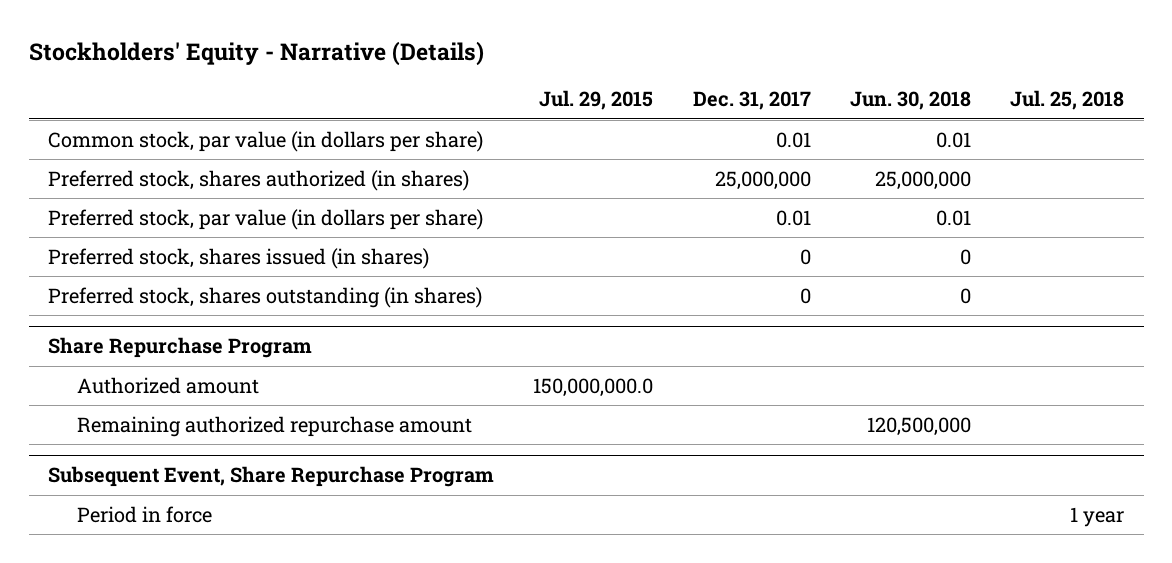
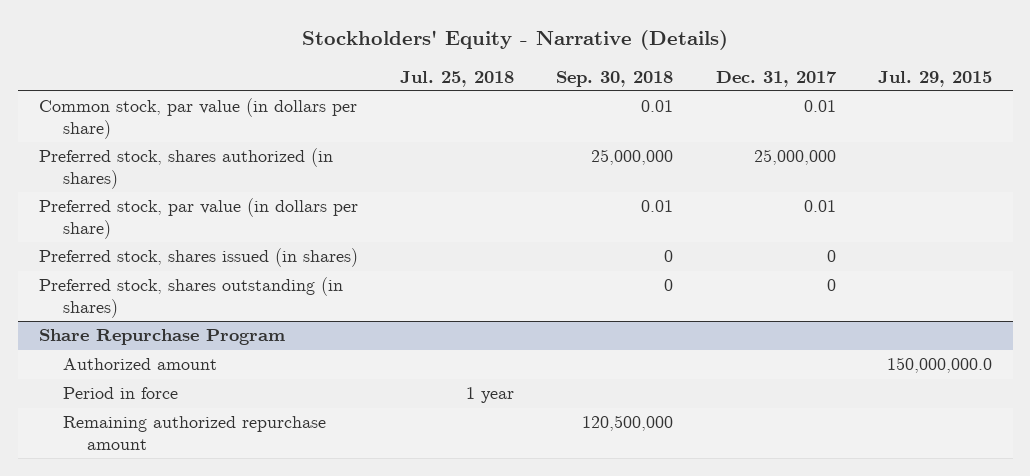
[849,91,971,111] Jun. 30, 2018 -> none
none -> [556,70,674,87] Sep. 30, 2018
[48,466,495,488] Subsequent Event, Share Repurchase Program -> none
[76,415,472,437] Remaining authorized repurchase amount -> [62,416,326,450] Remaining authorized repurchase amount

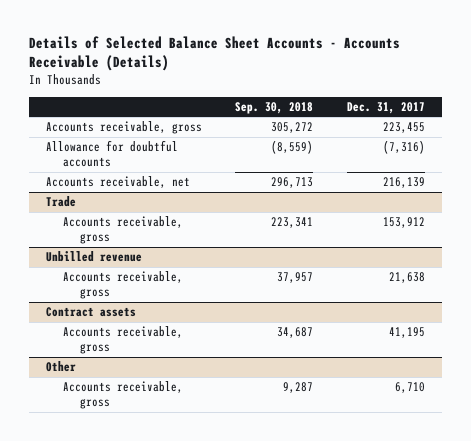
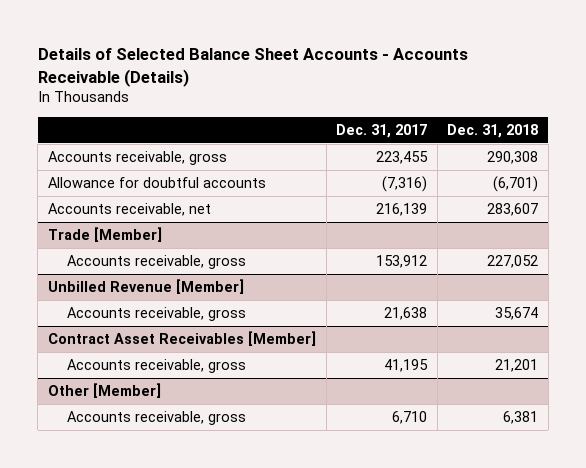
[235,101,314,114] Sep. 30, 2018 -> none
none -> [447,123,539,138] Dec. 31, 2018
[45,196,76,208] Trade -> [48,227,163,243] Trade [Member]
[45,251,142,263] Unbilled revenue -> [48,279,245,295] Unbilled Revenue [Member]
[45,307,136,318] Contract assets -> [48,331,317,347] Contract Asset Receivables [Member]
[45,361,76,373] Other -> [48,383,162,399] Other [Member]

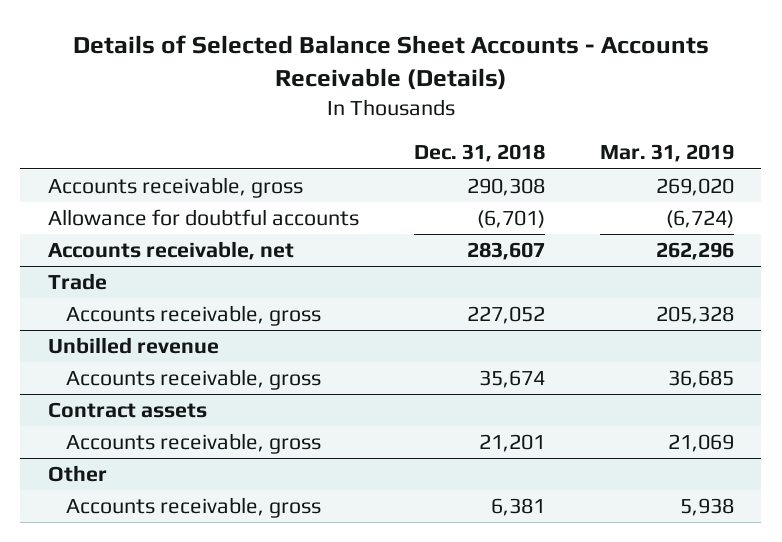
[336,123,428,138] Dec. 31, 2017 -> none
none -> [599,144,734,163] Mar. 31, 2019
[48,227,163,243] Trade [Member] -> [47,273,107,291] Trade
[48,279,245,295] Unbilled Revenue [Member] -> [47,337,219,355] Unbilled revenue
[48,331,317,347] Contract Asset Receivables [Member] -> [47,402,207,419] Contract assets
[48,383,162,399] Other [Member] -> [47,465,107,483] Other

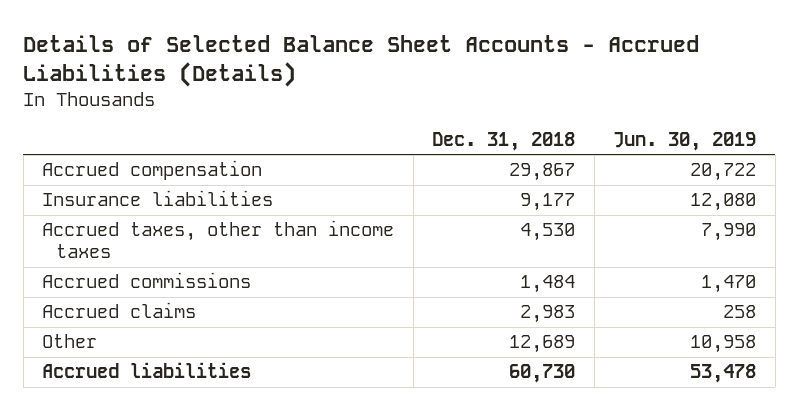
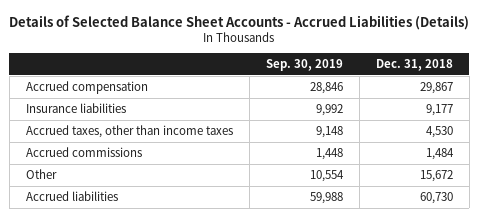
[613,131,757,151] Jun. 30, 2019 -> none
none -> [265,59,343,72] Sep. 30, 2019
[42,302,197,319] Accrued claims -> none
[509,335,576,354] 12,689 -> [419,169,453,182] 15,672

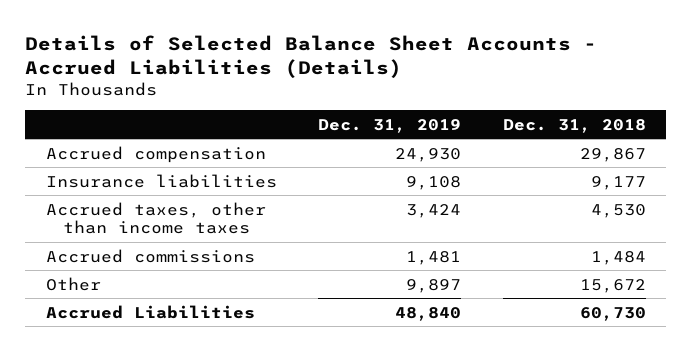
[265,59,343,72] Sep. 30, 2019 -> none
none -> [318,118,462,133] Dec. 31, 2019
[25,190,118,201] Accrued liabilities -> [46,304,256,319] Accrued Liabilities

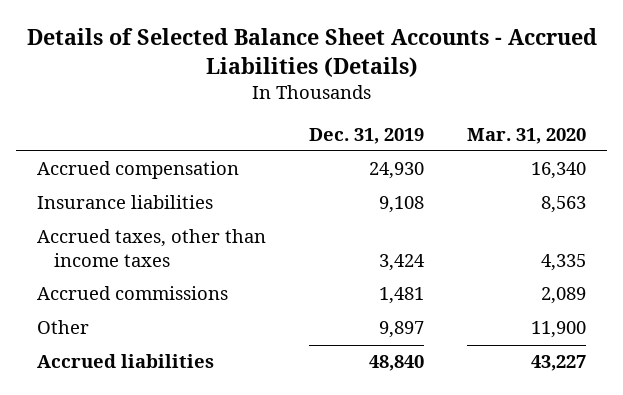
[502,118,646,133] Dec. 31, 2018 -> none
none -> [466,127,586,144] Mar. 31, 2020
[46,304,256,319] Accrued Liabilities -> [37,354,215,369] Accrued liabilities

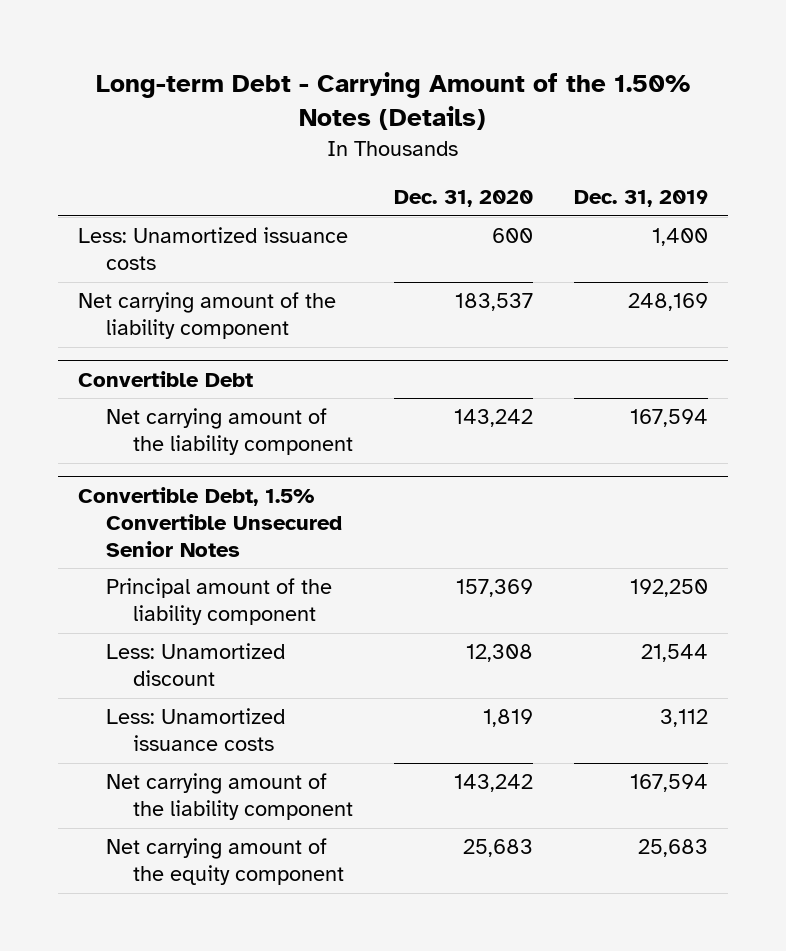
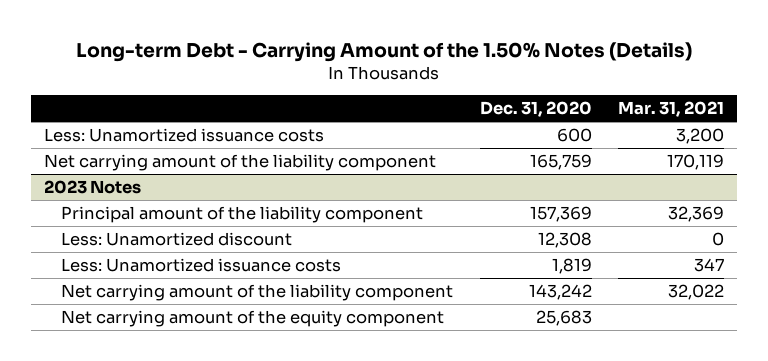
[573,190,708,208] Dec. 31, 2019 -> none
none -> [618,101,725,118] Mar. 31, 2021
[77,370,253,387] Convertible Debt -> none
[105,408,354,456] Net carrying amount of the liability component -> none
[77,486,342,557] Convertible Debt, 1.5% Convertible Unsecured Senior Notes -> none
[455,293,534,312] 183,537 -> [529,154,592,171] 165,759
none -> [44,180,142,195] 2023 Notes

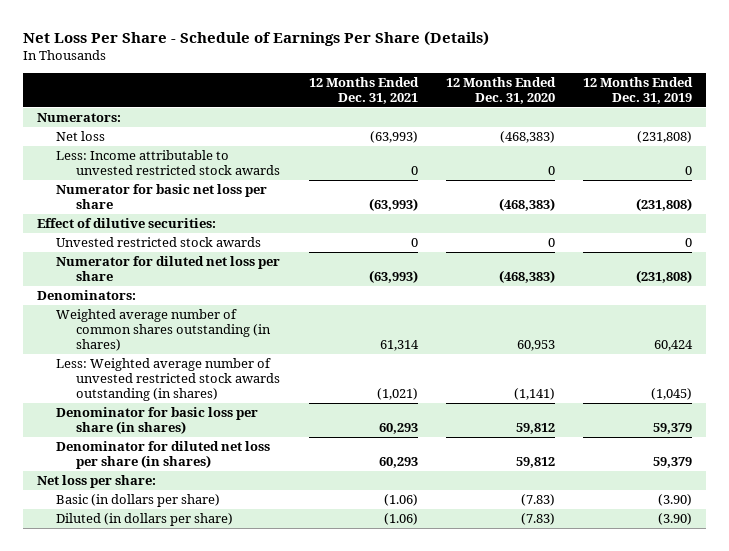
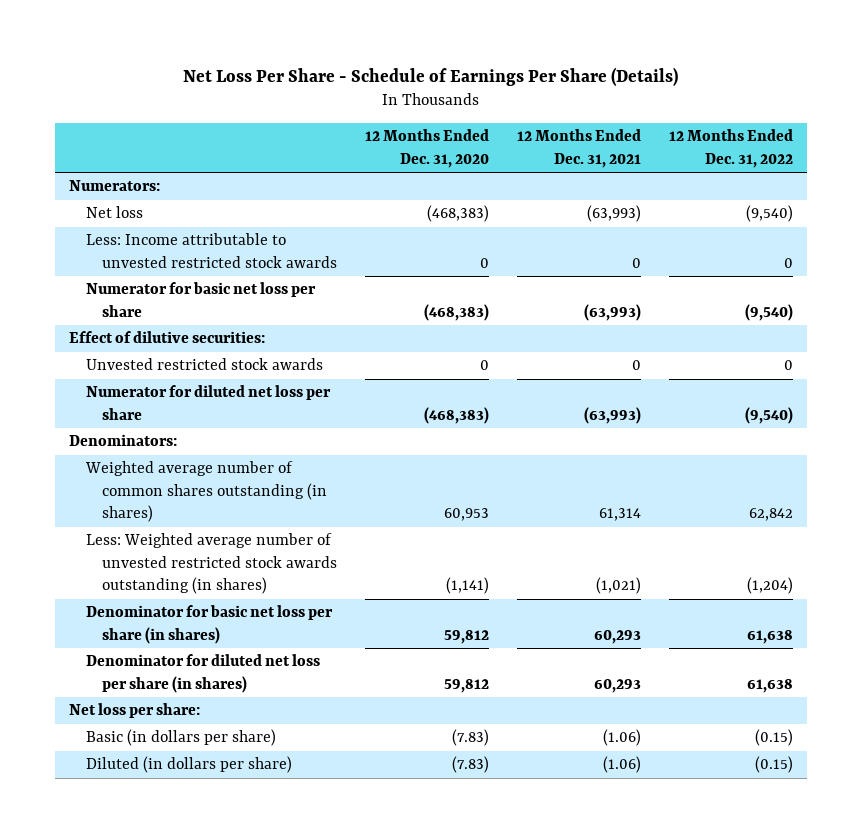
[582,76,693,105] 12 Months Ended Dec. 31, 2019 -> none
none -> [669,129,794,168] 12 Months Ended Dec. 31, 2022
[56,407,259,435] Denominator for basic loss per share (in shares) -> [85,605,333,644] Denominator for basic net loss per share (in shares)

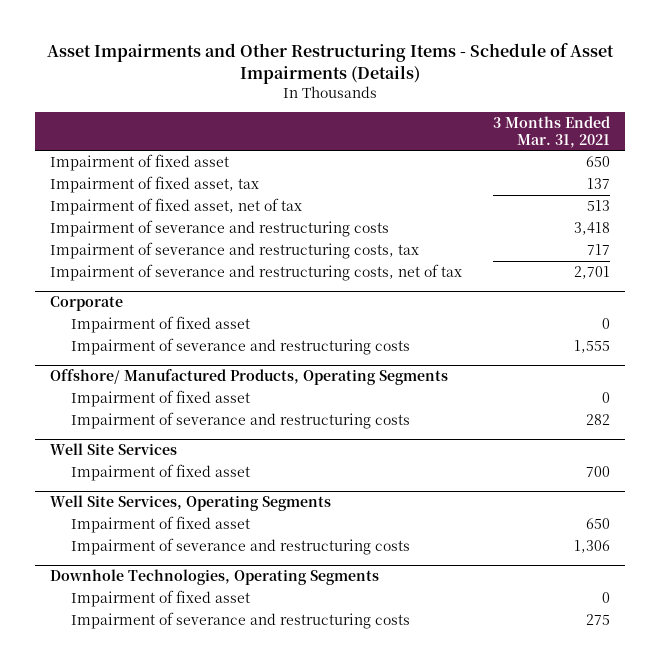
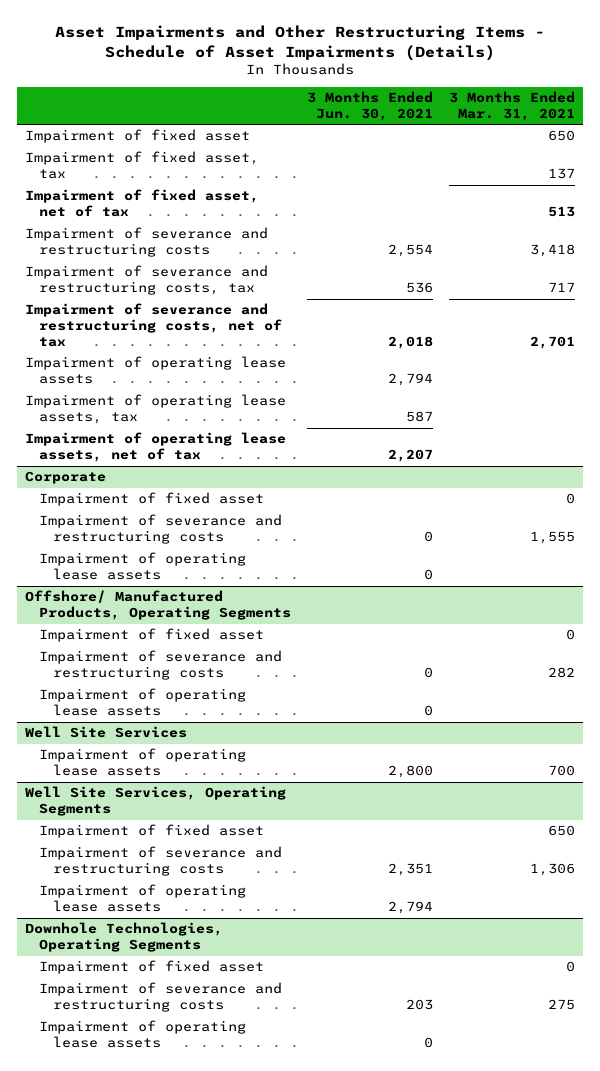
none -> [307,91,434,122] 3 Months Ended Jun. 30, 2021
none -> [24,356,286,385] Impairment of operating lease assets
none -> [24,394,286,425] Impairment of operating lease assets, tax
none -> [24,432,286,463] Impairment of operating lease assets, net of tax
none -> [39,552,247,581] Impairment of operating lease assets
none -> [39,688,247,717] Impairment of operating lease assets
[70,464,250,482] Impairment of fixed asset -> [39,748,247,777] Impairment of operating lease assets
none -> [39,884,247,913] Impairment of operating lease assets
none -> [39,1020,247,1049] Impairment of operating lease assets

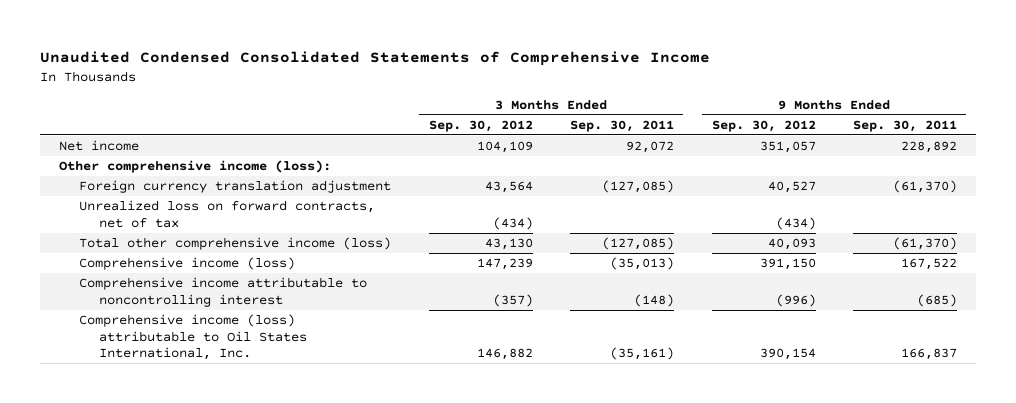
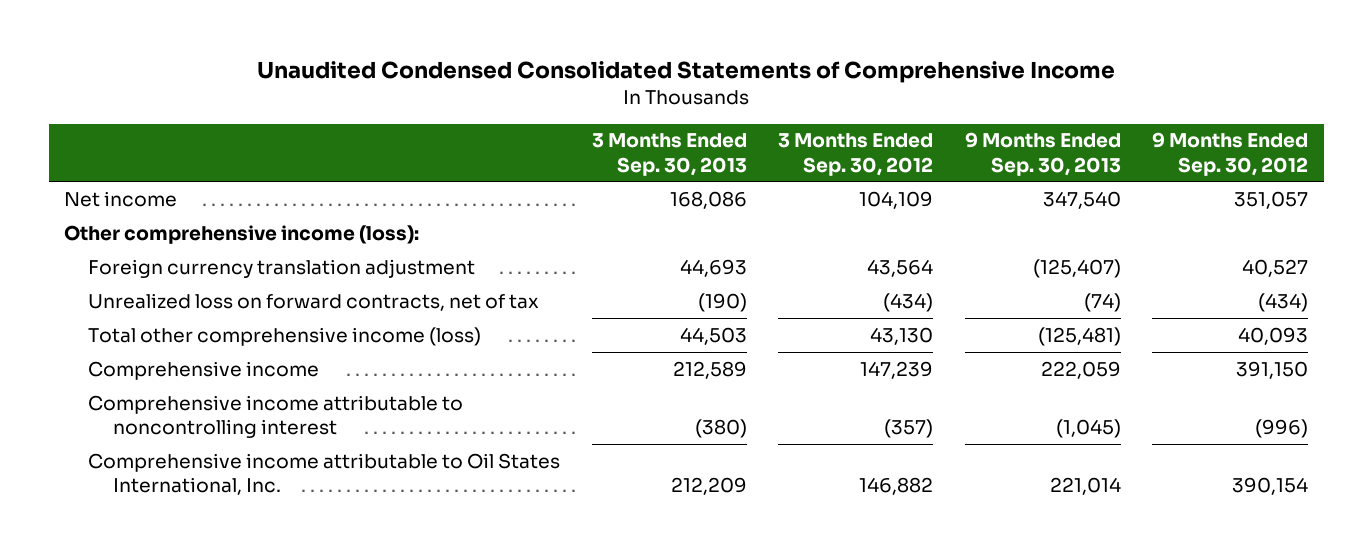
[570,120,675,133] Sep. 30, 2011 -> none
[853,120,958,133] Sep. 30, 2011 -> none
none -> [591,133,747,176] 3 Months Ended Sep. 30, 2013
none -> [964,132,1121,176] 9 Months Ended Sep. 30, 2013
[79,257,296,271] Comprehensive income (loss) -> [88,360,320,380] Comprehensive income
[79,314,308,361] Comprehensive income (loss) attributable to Oil States International, Inc. -> [88,452,561,496] Comprehensive income attributable to Oil States International, Inc.

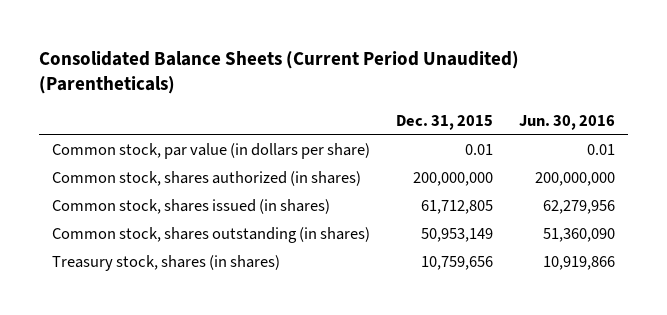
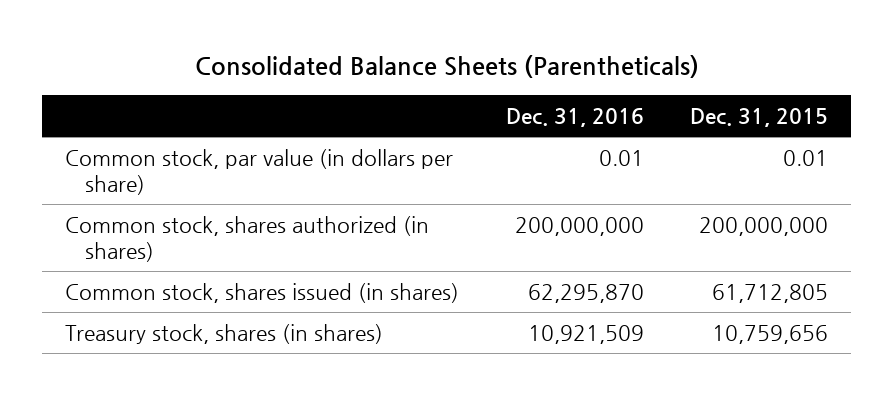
[38,50,519,95] Consolidated Balance Sheets (Current Period Unaudited) (Parentheticals) -> [194,55,699,79] Consolidated Balance Sheets (Parentheticals)
[518,115,615,131] Jun. 30, 2016 -> none
none -> [505,108,644,128] Dec. 31, 2016
[51,227,370,244] Common stock, shares outstanding (in shares) -> none

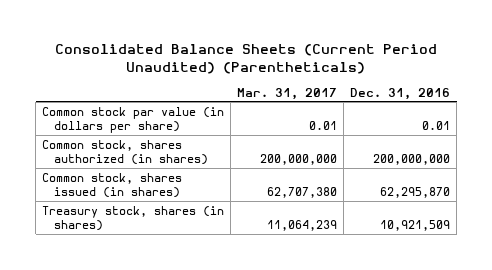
[194,55,699,79] Consolidated Balance Sheets (Parentheticals) -> [55,43,438,74] Consolidated Balance Sheets (Current Period Unaudited) (Parentheticals)
[690,108,829,128] Dec. 31, 2015 -> none
none -> [237,87,338,100] Mar. 31, 2017
[65,148,454,196] Common stock, par value (in dollars per share) -> [42,106,225,133] Common stock par value (in dollars per share)

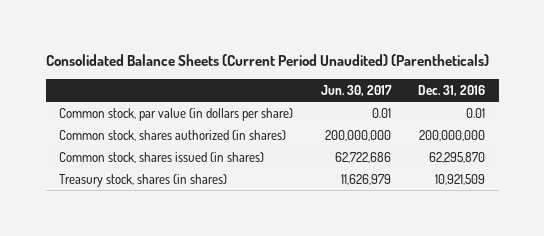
[237,87,338,100] Mar. 31, 2017 -> none
none -> [320,85,392,97] Jun. 30, 2017
[42,106,225,133] Common stock par value (in dollars per share) -> [59,107,294,121] Common stock, par value (in dollars per share)

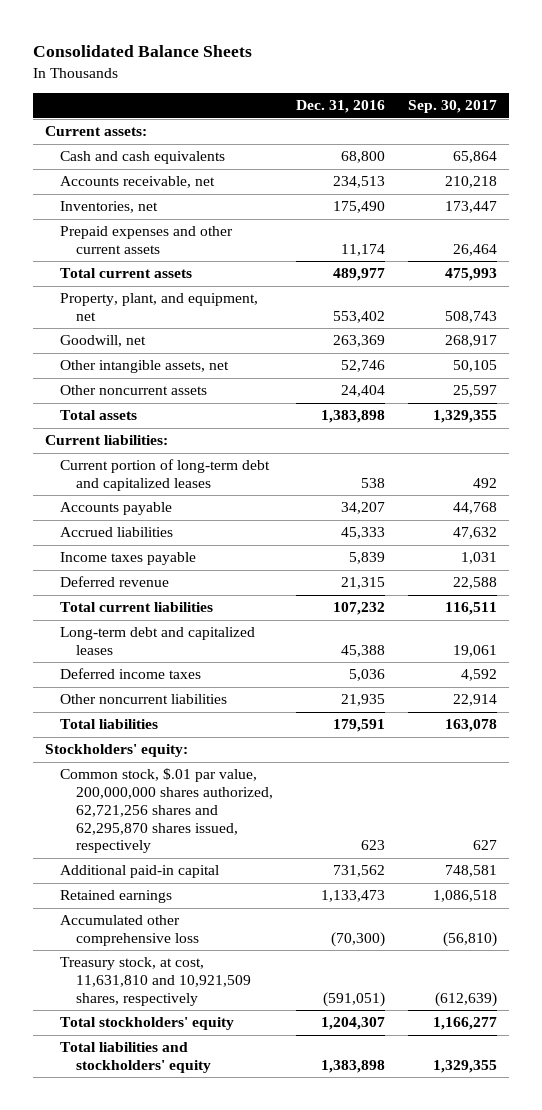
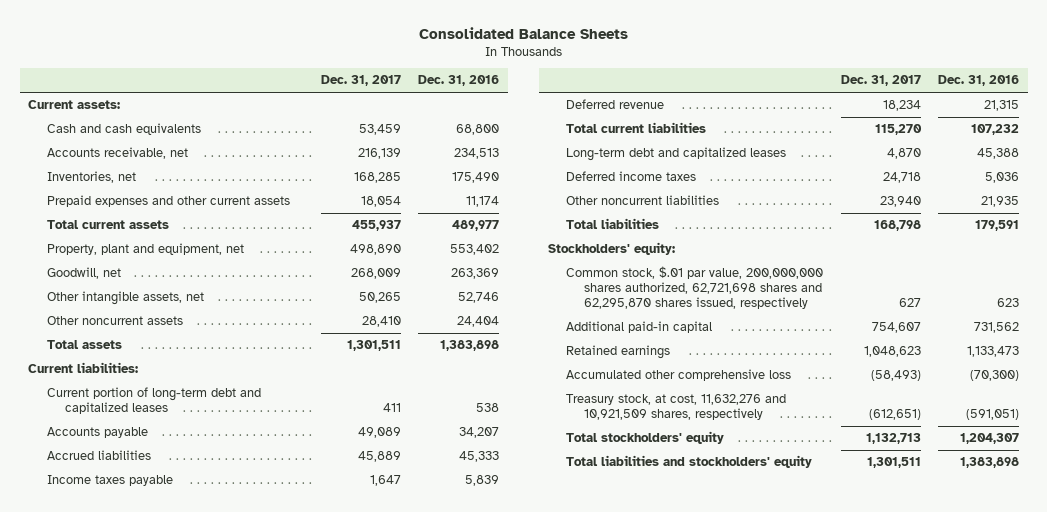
[408,100,498,114] Sep. 30, 2017 -> none
none -> [320,75,401,87] Dec. 31, 2017
[60,293,259,322] Property, plant, and equipment, net -> [46,243,244,256] Property, plant and equipment, net
[60,768,274,854] Common stock, $.01 par value, 200,000,000 shares authorized, 62,721,256 shares and 62,295,870 shares issued, respectively -> [566,266,824,310] Common stock, $.01 par value, 200,000,000 shares authorized, 62,721,698 shares and 62,295,870 shares issued, respectively
[60,957,252,1006] Treasury stock, at cost, 11,631,810 and 10,921,509 shares, respectively -> [566,394,787,421] Treasury stock, at cost, 11,632,276 and 10,921,509 shares, respectively

